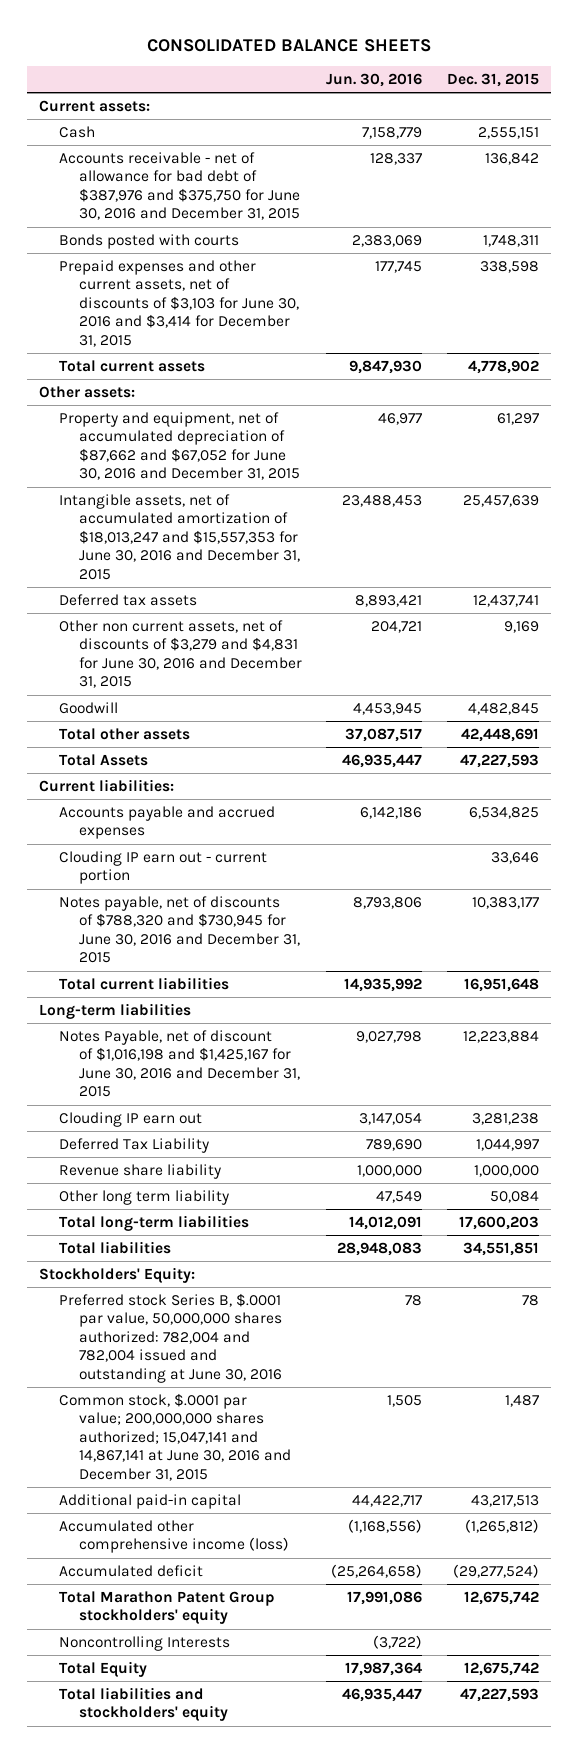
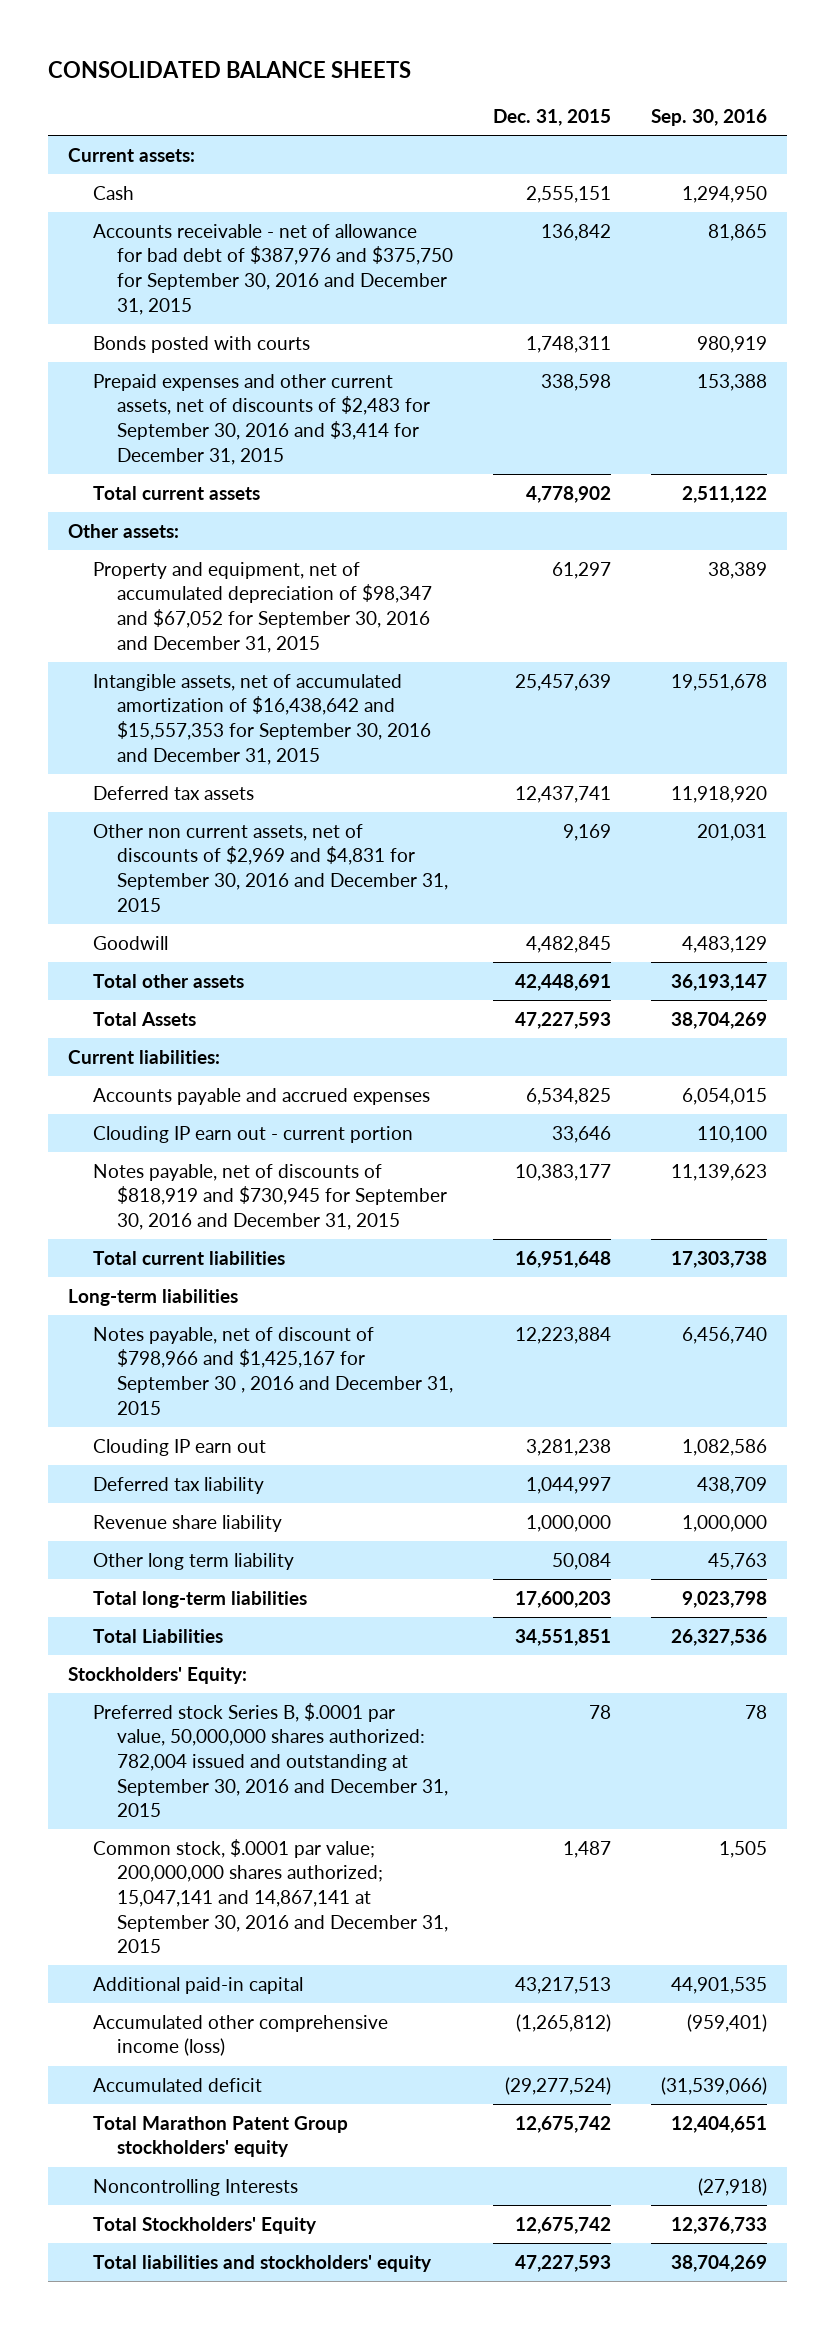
[326,73,423,88] Jun. 30, 2016 -> none
none -> [650,108,767,126] Sep. 30, 2016
[58,152,300,221] Accounts receivable - net of allowance for bad debt of $387,976 and $375,750 for June 30, 2016 and December 31, 2015 -> [92,223,453,315] Accounts receivable - net of allowance for bad debt of $387,976 and $375,750 for September 30, 2016 and December 31, 2015
[58,260,299,347] Prepaid expenses and other current assets, net of discounts of $3,103 for June 30, 2016 and $3,414 for December 31, 2015 -> [92,373,430,465] Prepaid expenses and other current assets, net of discounts of $2,483 for September 30, 2016 and $3,414 for December 31, 2015
[58,412,300,481] Property and equipment, net of accumulated depreciation of $87,662 and $67,052 for June 30, 2016 and December 31, 2015 -> [92,561,432,653] Property and equipment, net of accumulated depreciation of $98,347 and $67,052 for September 30, 2016 and December 31, 2015
[58,494,300,580] Intangible assets, net of accumulated amortization of $18,013,247 and $15,557,353 for June 30, 2016 and December 31, 2015 -> [92,673,431,765] Intangible assets, net of accumulated amortization of $16,438,642 and $15,557,353 for September 30, 2016 and December 31, 2015
[58,620,302,689] Other non current assets, net of discounts of $3,279 and $4,831 for June 30, 2016 and December 31, 2015 -> [92,823,448,912] Other non current assets, net of discounts of $2,969 and $4,831 for September 30, 2016 and December 31, 2015
[58,896,300,964] Notes payable, net of discounts of $788,320 and $730,945 for June 30, 2016 and December 31, 2015 -> [92,1163,447,1231] Notes payable, net of discounts of $818,919 and $730,945 for September 30, 2016 and December 31, 2015
[58,1030,300,1098] Notes Payable, net of discount of $1,016,198 and $1,425,167 for June 30, 2016 and December 31, 2015 -> [92,1326,453,1415] Notes payable, net of discount of $798,966 and $1,425,167 for September 30 , 2016 and December 31, 2015
[58,1138,209,1154] Deferred Tax Liability -> [92,1476,264,1494] Deferred tax liability
[58,1241,171,1255] Total liabilities -> [92,1628,223,1643] Total Liabilities
[58,1293,282,1383] Preferred stock Series B, $.0001 par value, 50,000,000 shares authorized: 782,004 and 782,004 issued and outstanding at June 30, 2016 -> [92,1702,448,1818] Preferred stock Series B, $.0001 par value, 50,000,000 shares authorized: 782,004 issued and outstanding at September 30, 2016 and December 31, 2015
[58,1393,291,1481] Common stock, $.0001 par value; 200,000,000 shares authorized; 15,047,141 and 14,867,141 at June 30, 2016 and December 31, 2015 -> [92,1838,448,1954] Common stock, $.0001 par value; 200,000,000 shares authorized; 15,047,141 and 14,867,141 at September 30, 2016 and December 31, 2015
[58,1661,147,1678] Total Equity -> [92,2216,317,2234] Total Stockholders' Equity

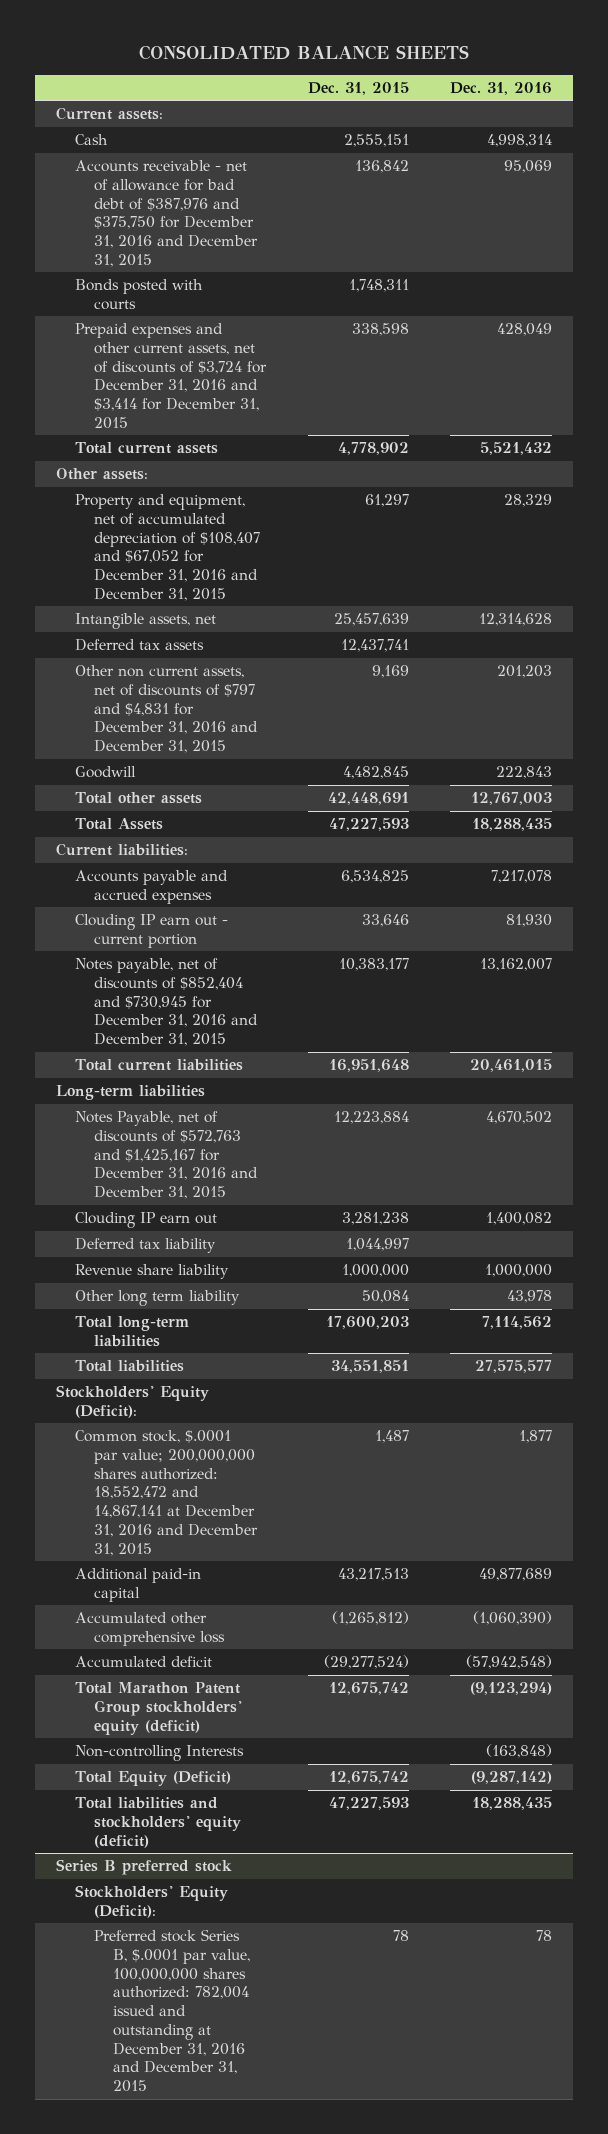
[650,108,767,126] Sep. 30, 2016 -> none
none -> [450,81,553,95] Dec. 31, 2016
[92,223,453,315] Accounts receivable - net of allowance for bad debt of $387,976 and $375,750 for September 30, 2016 and December 31, 2015 -> [74,160,258,267] Accounts receivable - net of allowance for bad debt of $387,976 and $375,750 for December 31, 2016 and December 31, 2015
[92,373,430,465] Prepaid expenses and other current assets, net of discounts of $2,483 for September 30, 2016 and $3,414 for December 31, 2015 -> [74,323,267,429] Prepaid expenses and other current assets, net of discounts of $3,724 for December 31, 2016 and $3,414 for December 31, 2015
[92,561,432,653] Property and equipment, net of accumulated depreciation of $98,347 and $67,052 for September 30, 2016 and December 31, 2015 -> [74,494,260,601] Property and equipment, net of accumulated depreciation of $108,407 and $67,052 for December 31, 2016 and December 31, 2015
[92,673,431,765] Intangible assets, net of accumulated amortization of $16,438,642 and $15,557,353 for September 30, 2016 and December 31, 2015 -> [74,613,216,630] Intangible assets, net
[92,823,448,912] Other non current assets, net of discounts of $2,969 and $4,831 for September 30, 2016 and December 31, 2015 -> [74,665,258,754] Other non current assets, net of discounts of $797 and $4,831 for December 31, 2016 and December 31, 2015
[92,1163,447,1231] Notes payable, net of discounts of $818,919 and $730,945 for September 30, 2016 and December 31, 2015 -> [74,958,258,1047] Notes payable, net of discounts of $852,404 and $730,945 for December 31, 2016 and December 31, 2015
[92,1326,453,1415] Notes payable, net of discount of $798,966 and $1,425,167 for September 30 , 2016 and December 31, 2015 -> [74,1111,258,1200] Notes Payable, net of discounts of $572,763 and $1,425,167 for December 31, 2016 and December 31, 2015
[92,1702,448,1818] Preferred stock Series B, $.0001 par value, 50,000,000 shares authorized: 782,004 issued and outstanding at September 30, 2016 and December 31, 2015 -> none
[92,1628,223,1643] Total Liabilities -> [74,1360,184,1373] Total liabilities
[68,1666,248,1684] Stockholders' Equity: -> [55,1385,209,1418] Stockholders' Equity (Deficit):
[92,1838,448,1954] Common stock, $.0001 par value; 200,000,000 shares authorized; 15,047,141 and 14,867,141 at September 30, 2016 and December 31, 2015 -> [74,1430,258,1556] Common stock, $.0001 par value; 200,000,000 shares authorized: 18,552,472 and 14,867,141 at December 31, 2016 and December 31, 2015
[92,2014,388,2057] Accumulated other comprehensive income (loss) -> [74,1612,225,1646] Accumulated other comprehensive loss
[92,2115,348,2158] Total Marathon Patent Group stockholders' equity -> [74,1682,242,1735] Total Marathon Patent Group stockholders' equity (deficit)
[92,2178,298,2196] Noncontrolling Interests -> [74,1745,244,1762] Non-controlling Interests
[92,2216,317,2234] Total Stockholders' Equity -> [74,1771,231,1787] Total Equity (Deficit)
[92,2254,432,2272] Total liabilities and stockholders' equity -> [74,1797,241,1848] Total liabilities and stockholders' equity (deficit)
none -> [55,1859,232,1876] Series B preferred stock
none -> [74,1885,228,1918] Stockholders' Equity (Deficit):
none -> [93,1929,250,2093] Preferred stock Series B, $.0001 par value, 100,000,000 shares authorized: 782,004 issued and outstanding at December 31, 2016 and December 31, 2015

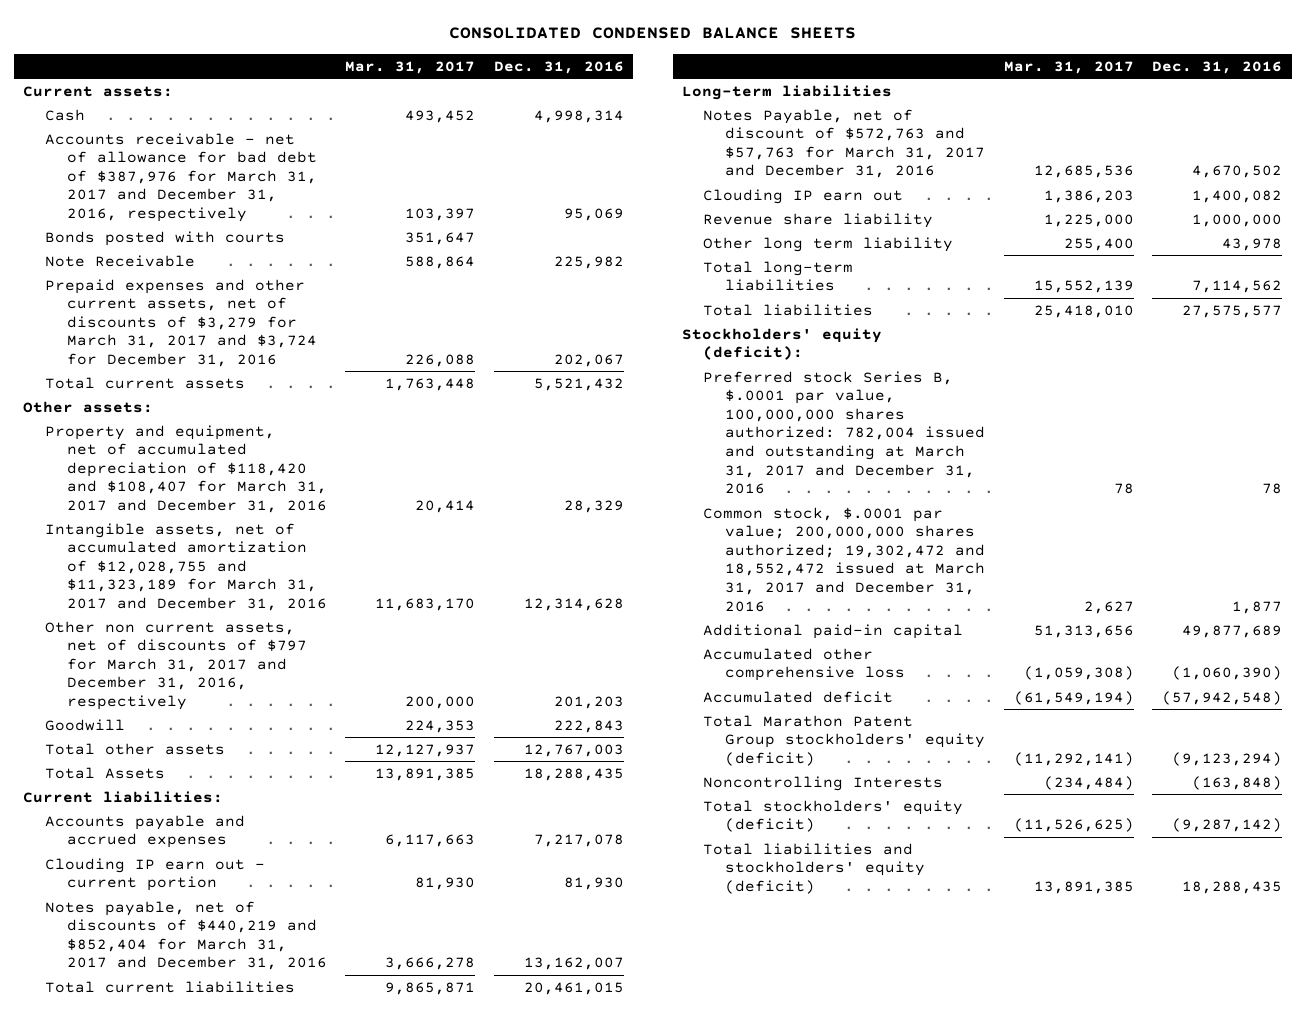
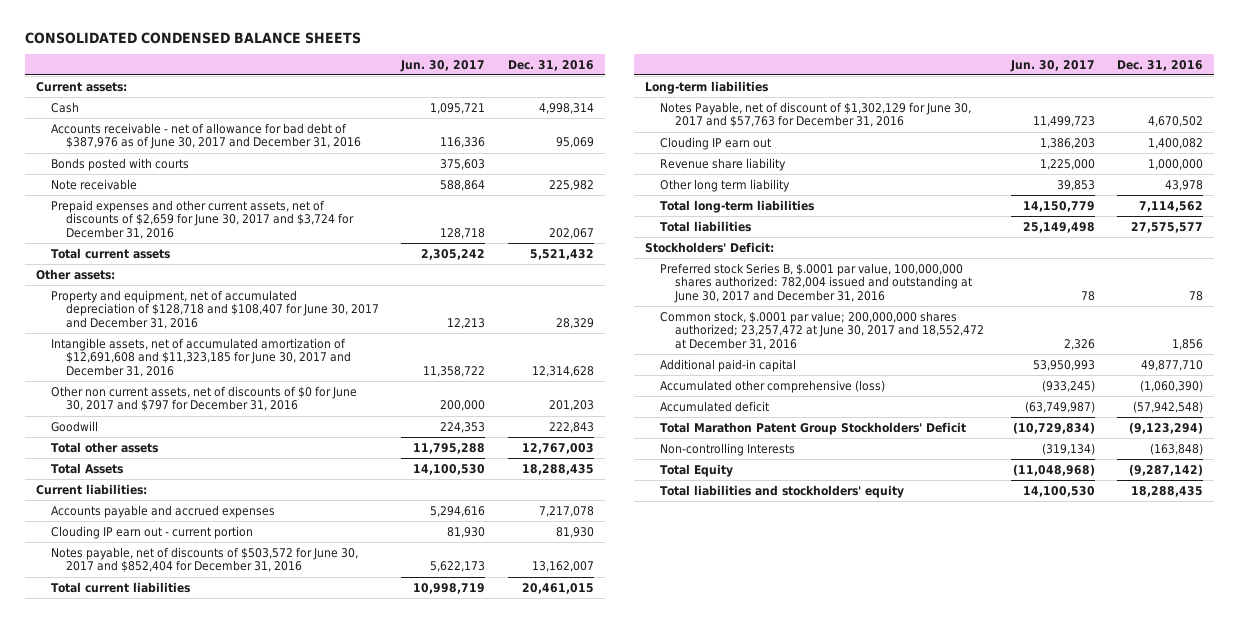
[345,61,476,75] Mar. 31, 2017 -> none
none -> [400,59,486,72] Jun. 30, 2017
[44,132,317,223] Accounts receivable - net of allowance for bad debt of $387,976 for March 31, 2017 and December 31, 2016, respectively -> [51,122,362,150] Accounts receivable - net of allowance for bad debt of $387,976 as of June 30, 2017 and December 31, 2016
[44,254,195,267] Note Receivable -> [51,178,138,190] Note receivable
[44,278,317,368] Prepaid expenses and other current assets, net of discounts of $3,279 for March 31, 2017 and $3,724 for December 31, 2016 -> [51,199,355,240] Prepaid expenses and other current assets, net of discounts of $2,659 for June 30, 2017 and $3,724 for December 31, 2016
[44,424,327,514] Property and equipment, net of accumulated depreciation of $118,420 and $108,407 for March 31, 2017 and December 31, 2016 -> [51,289,380,330] Property and equipment, net of accumulated depreciation of $128,718 and $108,407 for June 30, 2017 and December 31, 2016
[44,522,327,612] Intangible assets, net of accumulated amortization of $12,028,755 and $11,323,189 for March 31, 2017 and December 31, 2016 -> [51,337,352,378] Intangible assets, net of accumulated amortization of $12,691,608 and $11,323,185 for June 30, 2017 and December 31, 2016
[44,620,307,711] Other non current assets, net of discounts of $797 for March 31, 2017 and December 31, 2016, respectively -> [51,385,358,412] Other non current assets, net of discounts of $0 for June 30, 2017 and $797 for December 31, 2016
[44,900,327,971] Notes payable, net of discounts of $440,219 and $852,404 for March 31, 2017 and December 31, 2016 -> [51,546,359,573] Notes payable, net of discounts of $503,572 for June 30, 2017 and $852,404 for December 31, 2016
[703,108,986,179] Notes Payable, net of discount of $572,763 and $57,763 for March 31, 2017 and December 31, 2016 -> [660,101,972,128] Notes Payable, net of discount of $1,302,129 for June 30, 2017 and $57,763 for December 31, 2016
[681,327,882,361] Stockholders' equity (deficit): -> [644,241,774,253] Stockholders' Deficit:
[703,370,986,495] Preferred stock Series B, $.0001 par value, 100,000,000 shares authorized: 782,004 issued and outstanding at March 31, 2017 and December 31, 2016 -> [660,262,973,304] Preferred stock Series B, $.0001 par value, 100,000,000 shares authorized: 782,004 issued and outstanding at June 30, 2017 and December 31, 2016
[703,506,986,612] Common stock, $.0001 par value; 200,000,000 shares authorized; 19,302,472 and 18,552,472 issued at March 31, 2017 and December 31, 2016 -> [660,310,985,351] Common stock, $.0001 par value; 200,000,000 shares authorized; 23,257,472 at June 30, 2017 and 18,552,472 at December 31, 2016
[1232,600,1283,614] 1,877 -> [1171,339,1203,351] 1,856
[1182,624,1283,638] 49,877,689 -> [1140,359,1203,371] 49,877,710
[703,647,906,682] Accumulated other comprehensive loss -> [660,379,886,393] Accumulated other comprehensive (loss)
[703,714,986,766] Total Marathon Patent Group stockholders' equity (deficit) -> [660,421,967,435] Total Marathon Patent Group Stockholders' Deficit
[703,775,944,791] Noncontrolling Interests -> [660,442,796,456] Non-controlling Interests
[703,799,964,833] Total stockholders' equity (deficit) -> [660,463,734,477] Total Equity
[703,842,926,894] Total liabilities and stockholders' equity (deficit) -> [660,484,905,498] Total liabilities and stockholders' equity

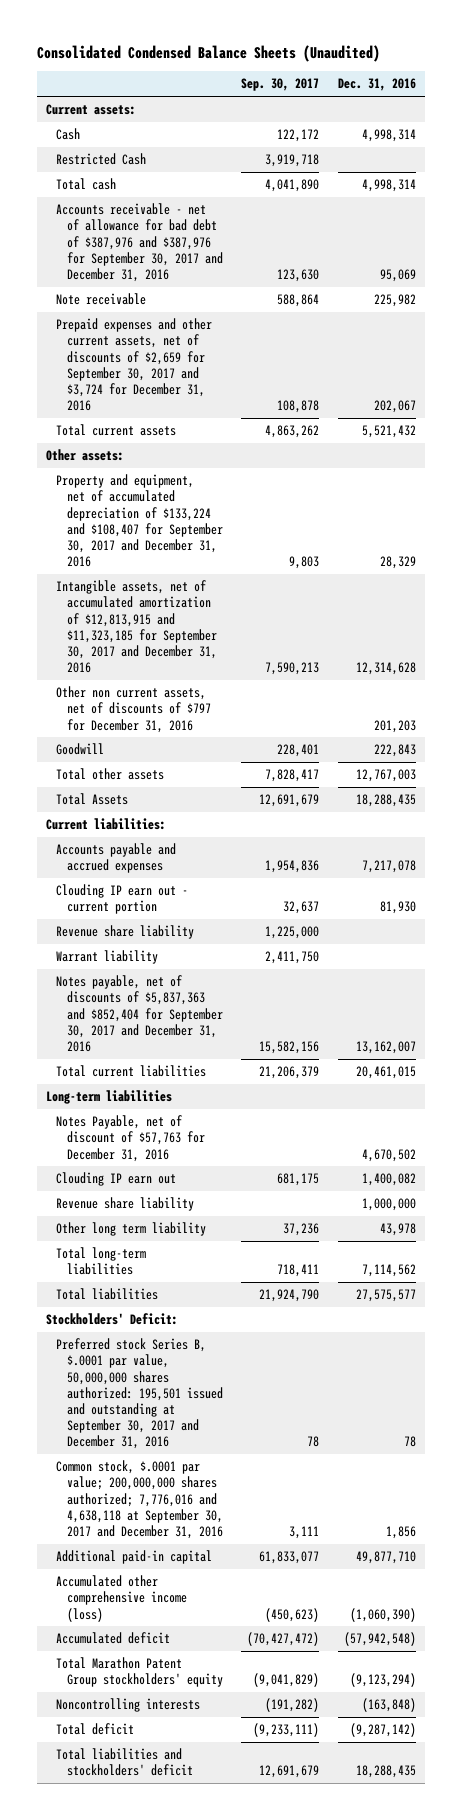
[24,31,361,44] CONSOLIDATED CONDENSED BALANCE SHEETS -> [36,44,380,62] Consolidated Condensed Balance Sheets (Unaudited)
[400,59,486,72] Jun. 30, 2017 -> none
none -> [241,78,320,92] Sep. 30, 2017
[51,157,190,171] Bonds posted with courts -> none
none -> [56,153,147,166] Restricted Cash
none -> [56,178,117,191] Total cash
[51,122,362,150] Accounts receivable - net of allowance for bad debt of $387,976 as of June 30, 2017 and December 31, 2016 -> [56,203,223,282] Accounts receivable - net of allowance for bad debt of $387,976 and $387,976 for September 30, 2017 and December 31, 2016
[51,199,355,240] Prepaid expenses and other current assets, net of discounts of $2,659 for June 30, 2017 and $3,724 for December 31, 2016 -> [56,318,213,412] Prepaid expenses and other current assets, net of discounts of $2,659 for September 30, 2017 and $3,724 for December 31, 2016
[51,289,380,330] Property and equipment, net of accumulated depreciation of $128,718 and $108,407 for June 30, 2017 and December 31, 2016 -> [56,474,223,568] Property and equipment, net of accumulated depreciation of $133,224 and $108,407 for September 30, 2017 and December 31, 2016
[51,337,352,378] Intangible assets, net of accumulated amortization of $12,691,608 and $11,323,185 for June 30, 2017 and December 31, 2016 -> [56,580,217,674] Intangible assets, net of accumulated amortization of $12,813,915 and $11,323,185 for September 30, 2017 and December 31, 2016
[51,385,358,412] Other non current assets, net of discounts of $0 for June 30, 2017 and $797 for December 31, 2016 -> [56,686,211,733] Other non current assets, net of discounts of $797 for December 31, 2016
none -> [56,925,195,940] Revenue share liability
none -> [56,950,159,965] Warrant liability
[51,546,359,573] Notes payable, net of discounts of $503,572 for June 30, 2017 and $852,404 for December 31, 2016 -> [56,975,223,1052] Notes payable, net of discounts of $5,837,363 and $852,404 for September 30, 2017 and December 31, 2016
[660,101,972,128] Notes Payable, net of discount of $1,302,129 for June 30, 2017 and $57,763 for December 31, 2016 -> [56,1115,205,1162] Notes Payable, net of discount of $57,763 for December 31, 2016
[660,262,973,304] Preferred stock Series B, $.0001 par value, 100,000,000 shares authorized: 782,004 issued and outstanding at June 30, 2017 and December 31, 2016 -> [56,1338,223,1450] Preferred stock Series B, $.0001 par value, 50,000,000 shares authorized: 195,501 issued and outstanding at September 30, 2017 and December 31, 2016
[660,310,985,351] Common stock, $.0001 par value; 200,000,000 shares authorized; 23,257,472 at June 30, 2017 and 18,552,472 at December 31, 2016 -> [56,1460,223,1539] Common stock, $.0001 par value; 200,000,000 shares authorized; 7,776,016 and 4,638,118 at September 30, 2017 and December 31, 2016
[660,379,886,393] Accumulated other comprehensive (loss) -> [56,1575,187,1622] Accumulated other comprehensive income (loss)
[660,421,967,435] Total Marathon Patent Group Stockholders' Deficit -> [56,1657,223,1688] Total Marathon Patent Group stockholders' equity
[660,442,796,456] Non-controlling Interests -> [56,1698,201,1713] Noncontrolling interests
[660,463,734,477] Total Equity -> [56,1723,135,1736] Total deficit
[660,484,905,498] Total liabilities and stockholders' equity -> [56,1748,193,1777] Total liabilities and stockholders' deficit

